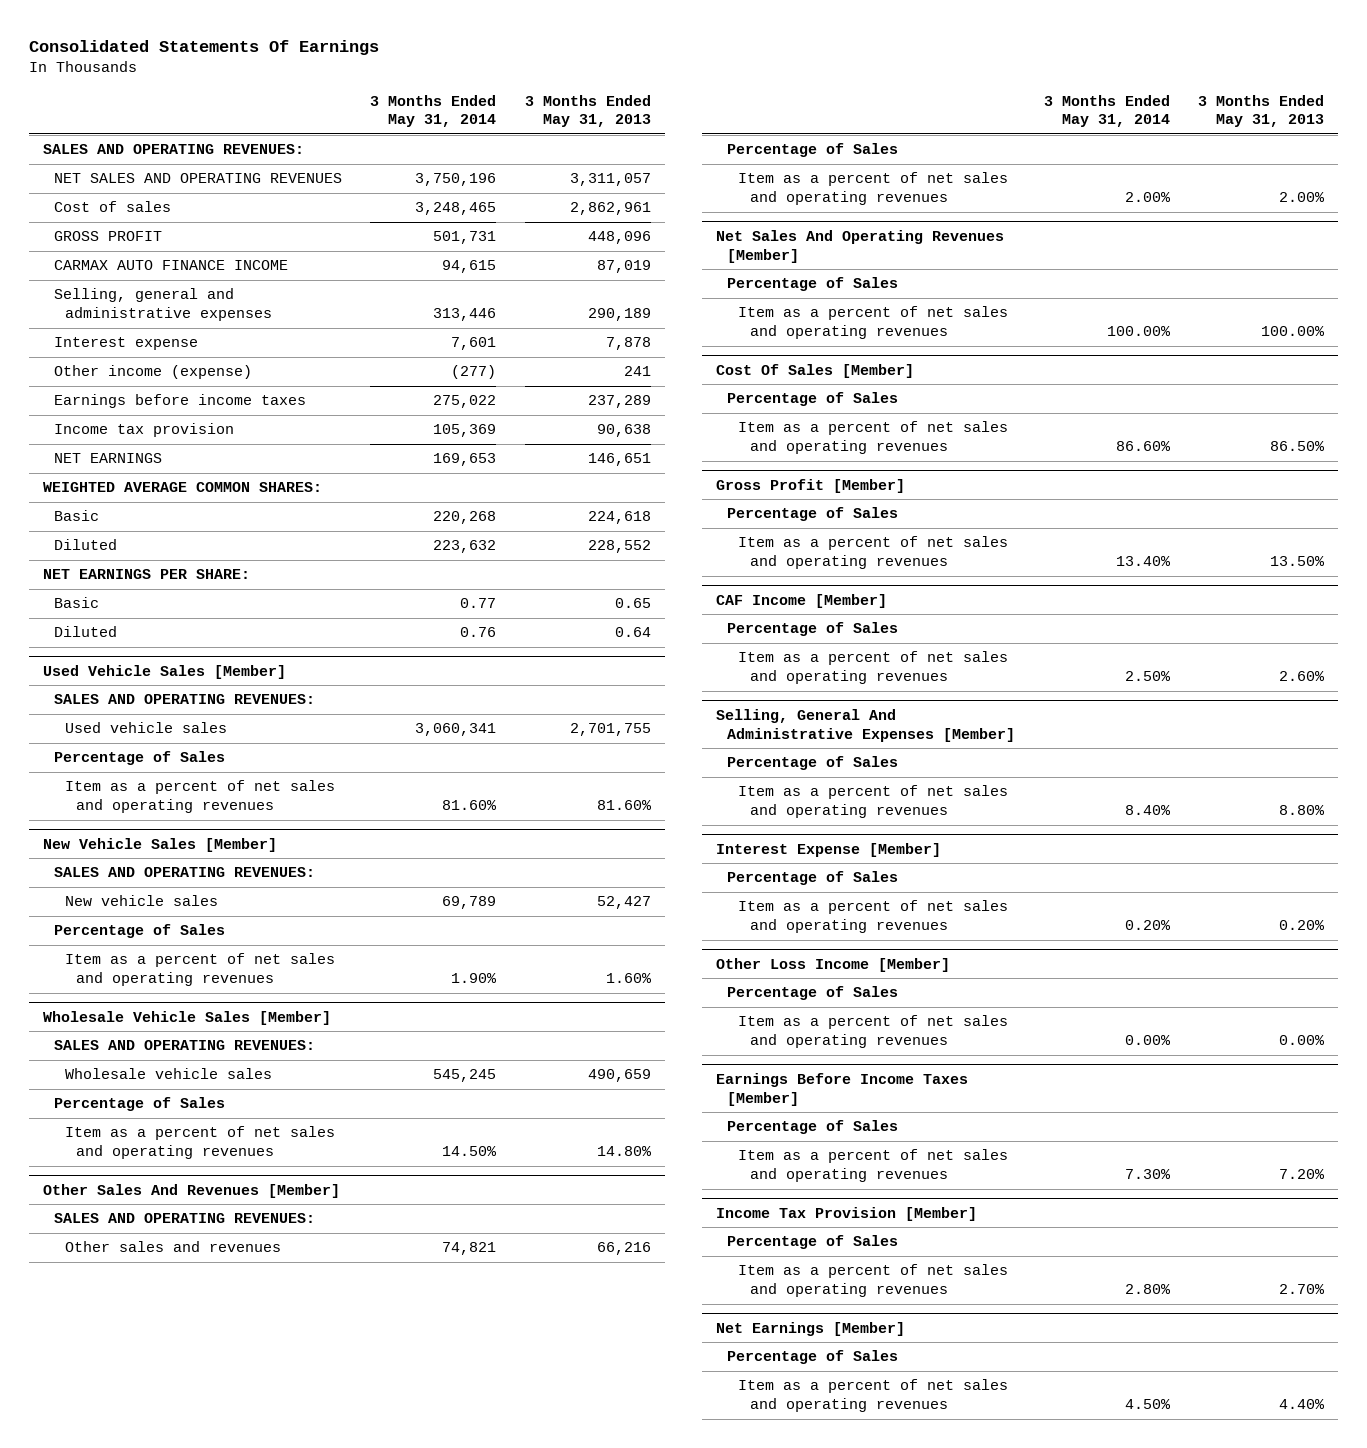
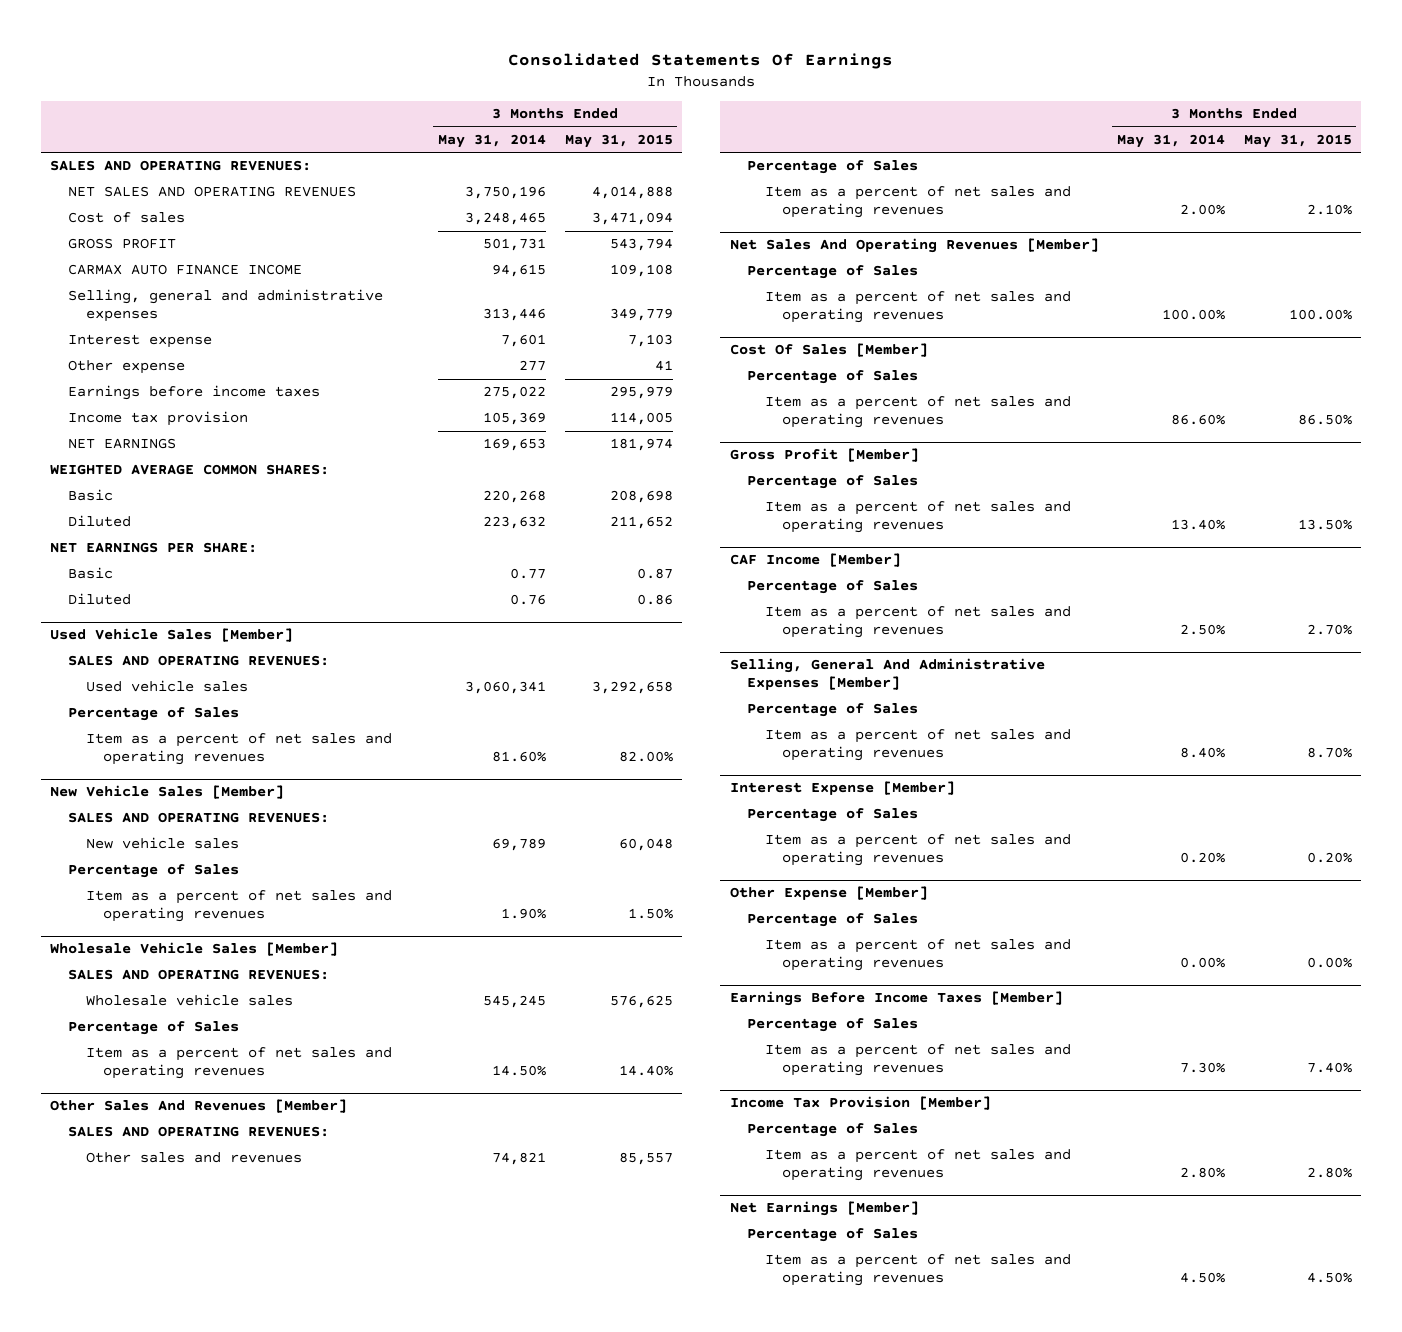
[524,94,651,128] 3 Months Ended May 31, 2013 -> none
none -> [564,134,673,149] May 31, 2015
[53,365,252,380] Other income (expense) -> [68,360,186,375] Other expense
[451,365,497,380] (277) -> [519,360,547,372] 277
[716,957,951,972] Other Loss Income [Member] -> none
none -> [729,886,928,901] Other Expense [Member]

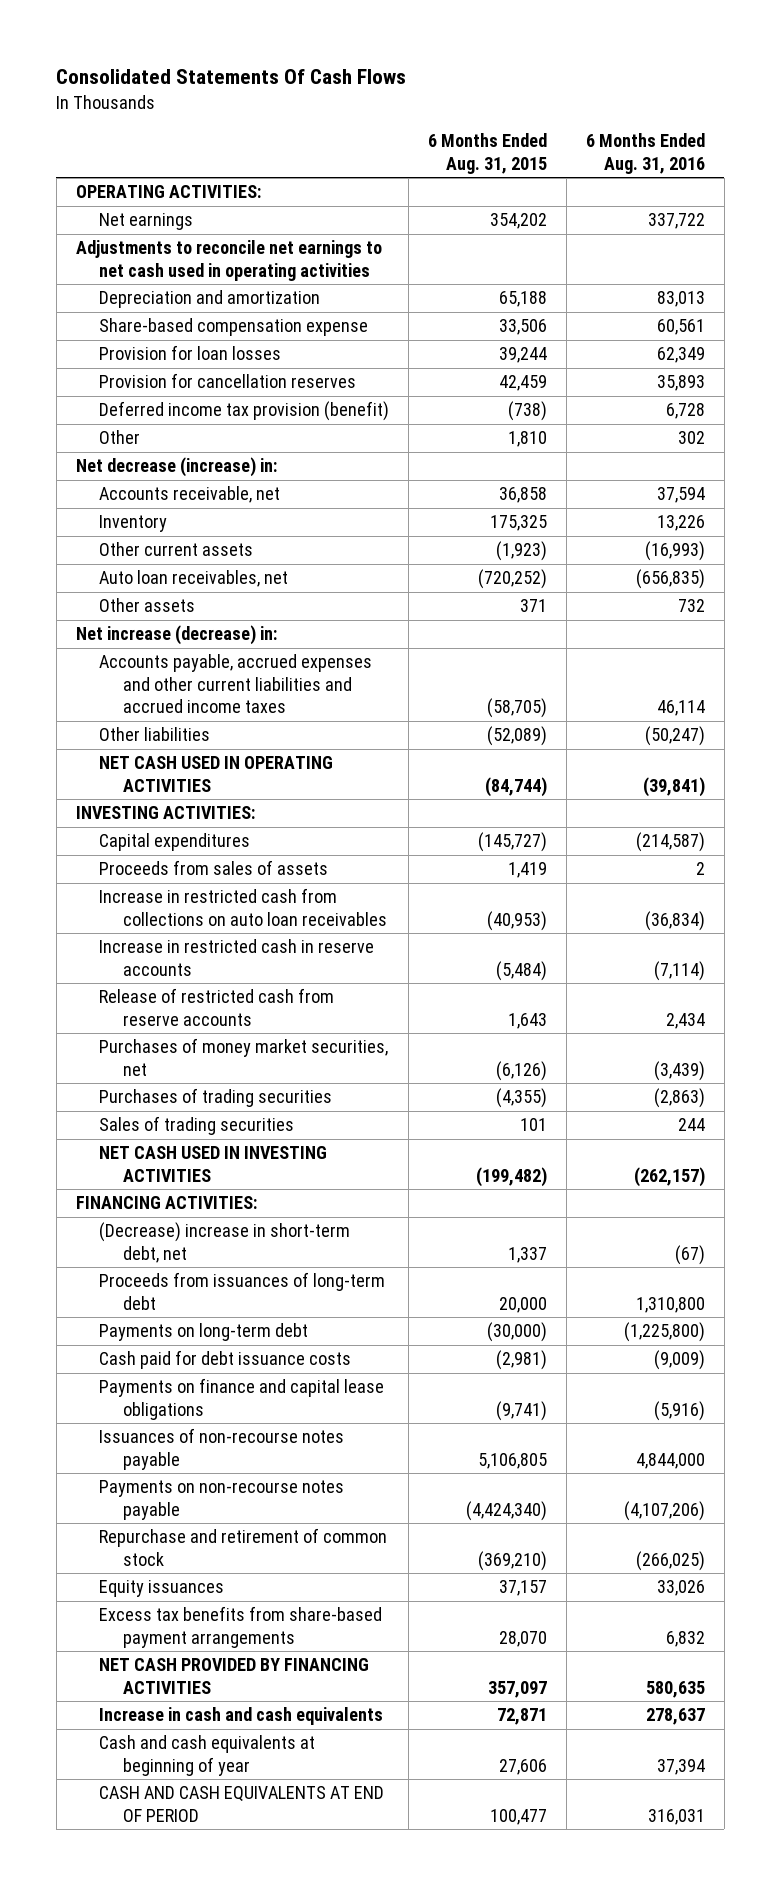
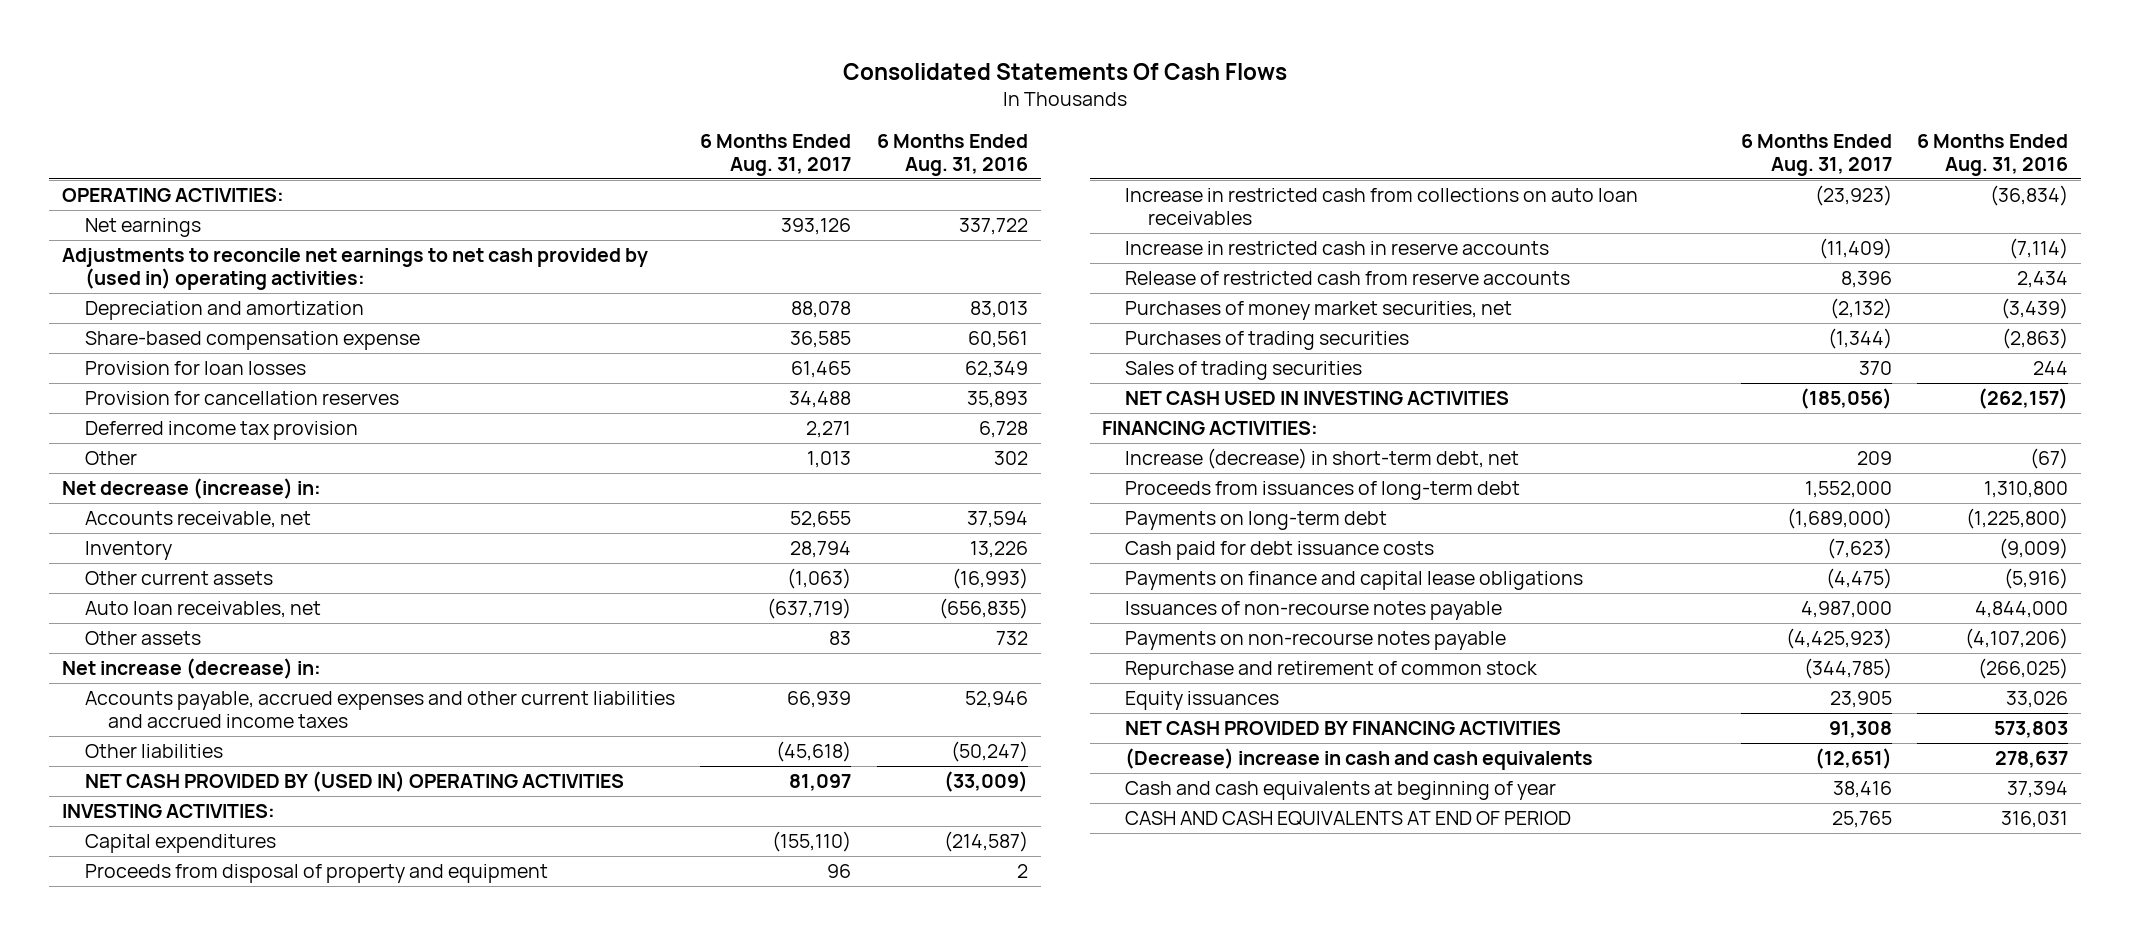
[428,133,548,174] 6 Months Ended Aug. 31, 2015 -> none
none -> [700,133,852,177] 6 Months Ended Aug. 31, 2017
[75,240,382,281] Adjustments to reconcile net earnings to net cash used in operating activities -> [62,248,649,291] Adjustments to reconcile net earnings to net cash provided by (used in) operating activities:
[99,401,390,422] Deferred income tax provision (benefit) -> [84,421,358,441] Deferred income tax provision
[656,700,705,717] 46,114 -> [964,691,1028,709] 52,946
[99,756,334,792] NET CASH USED IN OPERATING ACTIVITIES -> [84,771,624,793] NET CASH PROVIDED BY (USED IN) OPERATING ACTIVITIES
[642,776,705,797] (39,841) -> [943,771,1028,793] (33,009)
[99,860,329,876] Proceeds from sales of assets -> [84,864,548,884] Proceeds from disposal of property and equipment
[99,1222,351,1263] (Decrease) increase in short-term debt, net -> [1125,448,1520,470] Increase (decrease) in short-term debt, net
[99,1606,383,1648] Excess tax benefits from share-based payment arrangements -> none
[645,1680,705,1698] 580,635 -> [1994,721,2069,739] 573,803
[99,1707,384,1726] Increase in cash and cash equivalents -> [1125,748,1594,771] (Decrease) increase in cash and cash equivalents

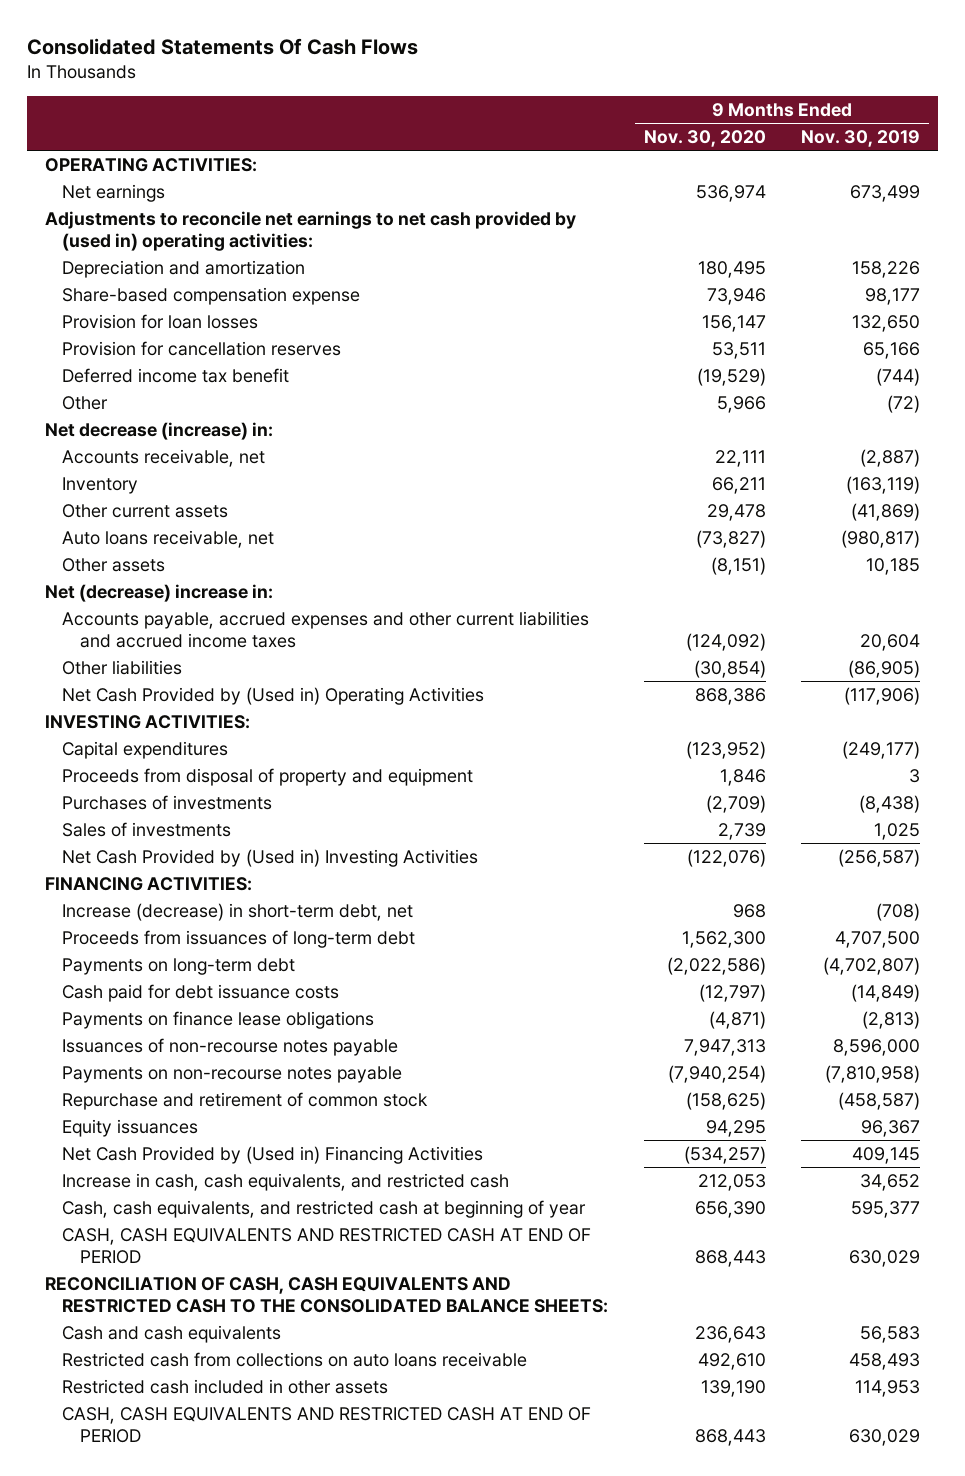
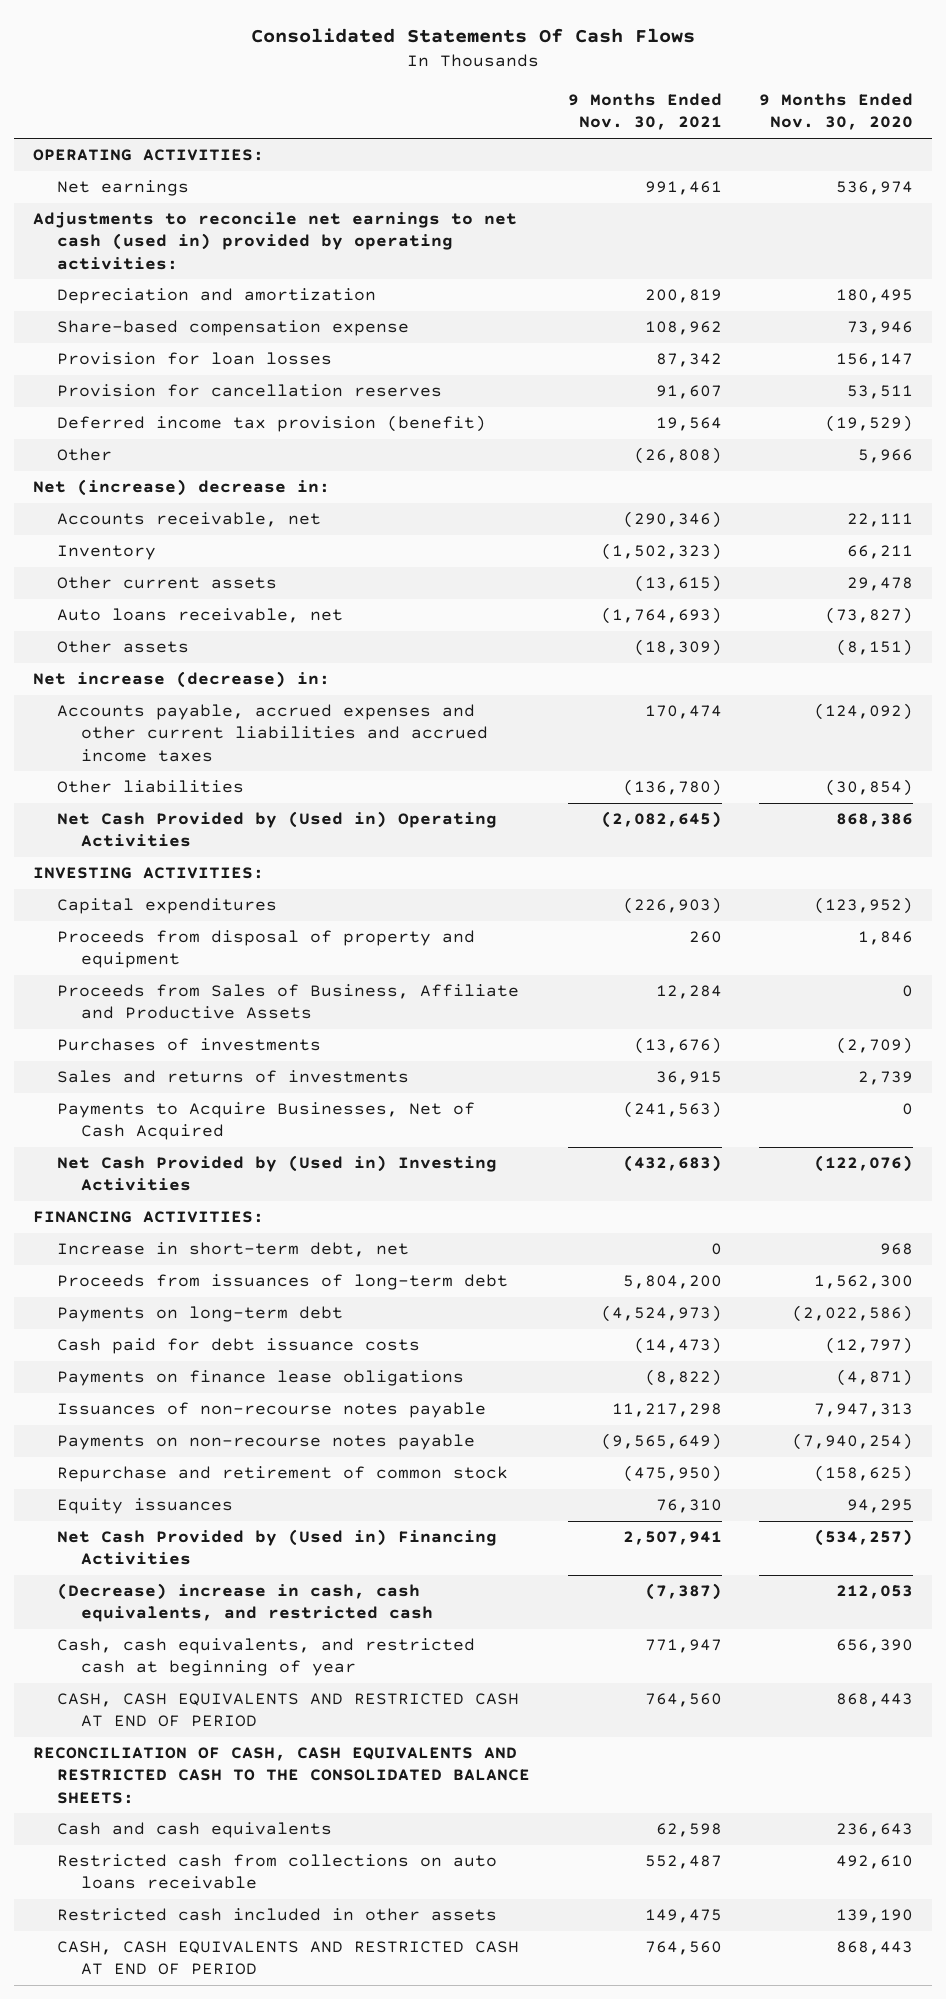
[801,130,921,148] Nov. 30, 2019 -> none
none -> [567,93,722,131] 9 Months Ended Nov. 30, 2021
[44,210,576,252] Adjustments to reconcile net earnings to net cash provided by (used in) operating activities: -> [33,212,518,270] Adjustments to reconcile net earnings to net cash (used in) provided by operating activities:
[62,367,290,383] Deferred income tax benefit -> [57,415,487,433] Deferred income tax provision (benefit)
[44,421,273,440] Net decrease (increase) in: -> [33,479,331,497] Net (increase) decrease in:
[44,583,273,602] Net (decrease) increase in: -> [33,671,331,689] Net increase (decrease) in:
none -> [57,984,520,1020] Proceeds from Sales of Business, Affiliate and Productive Assets
[62,821,232,837] Sales of investments -> [57,1070,410,1084] Sales and returns of investments
none -> [57,1102,476,1141] Payments to Acquire Businesses, Net of Cash Acquired
[62,902,414,921] Increase (decrease) in short-term debt, net -> [57,1242,410,1258] Increase in short-term debt, net
[62,1172,510,1191] Increase in cash, cash equivalents, and restricted cash -> [57,1583,434,1623] (Decrease) increase in cash, cash equivalents, and restricted cash

